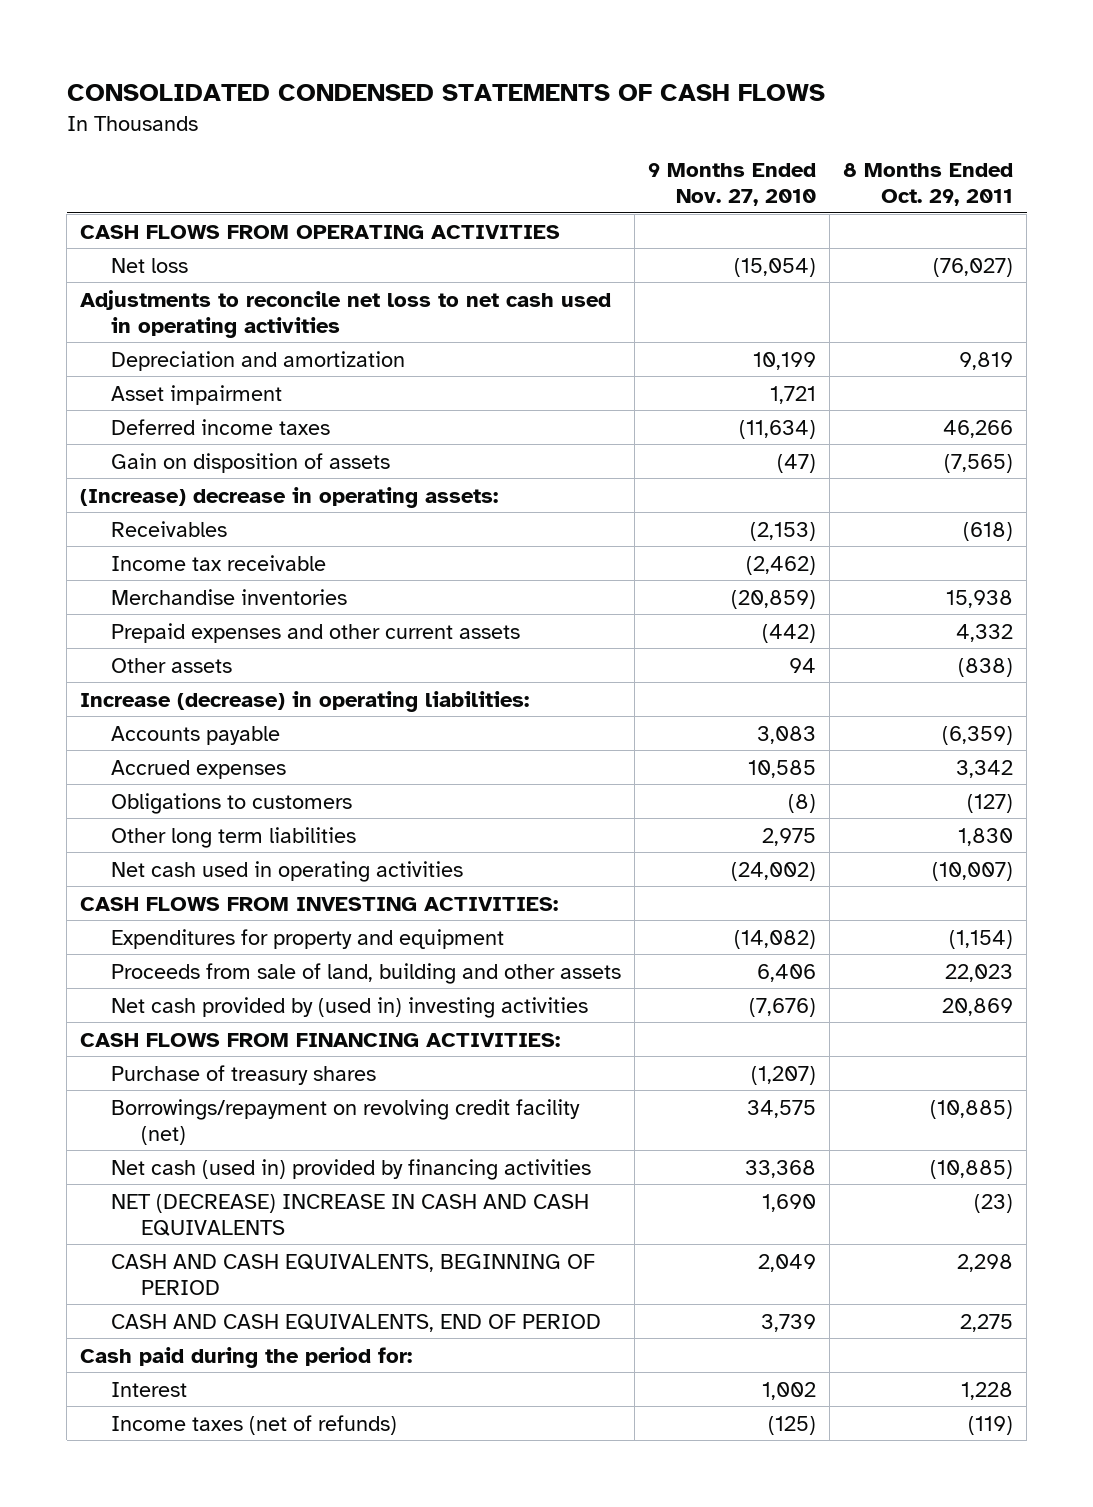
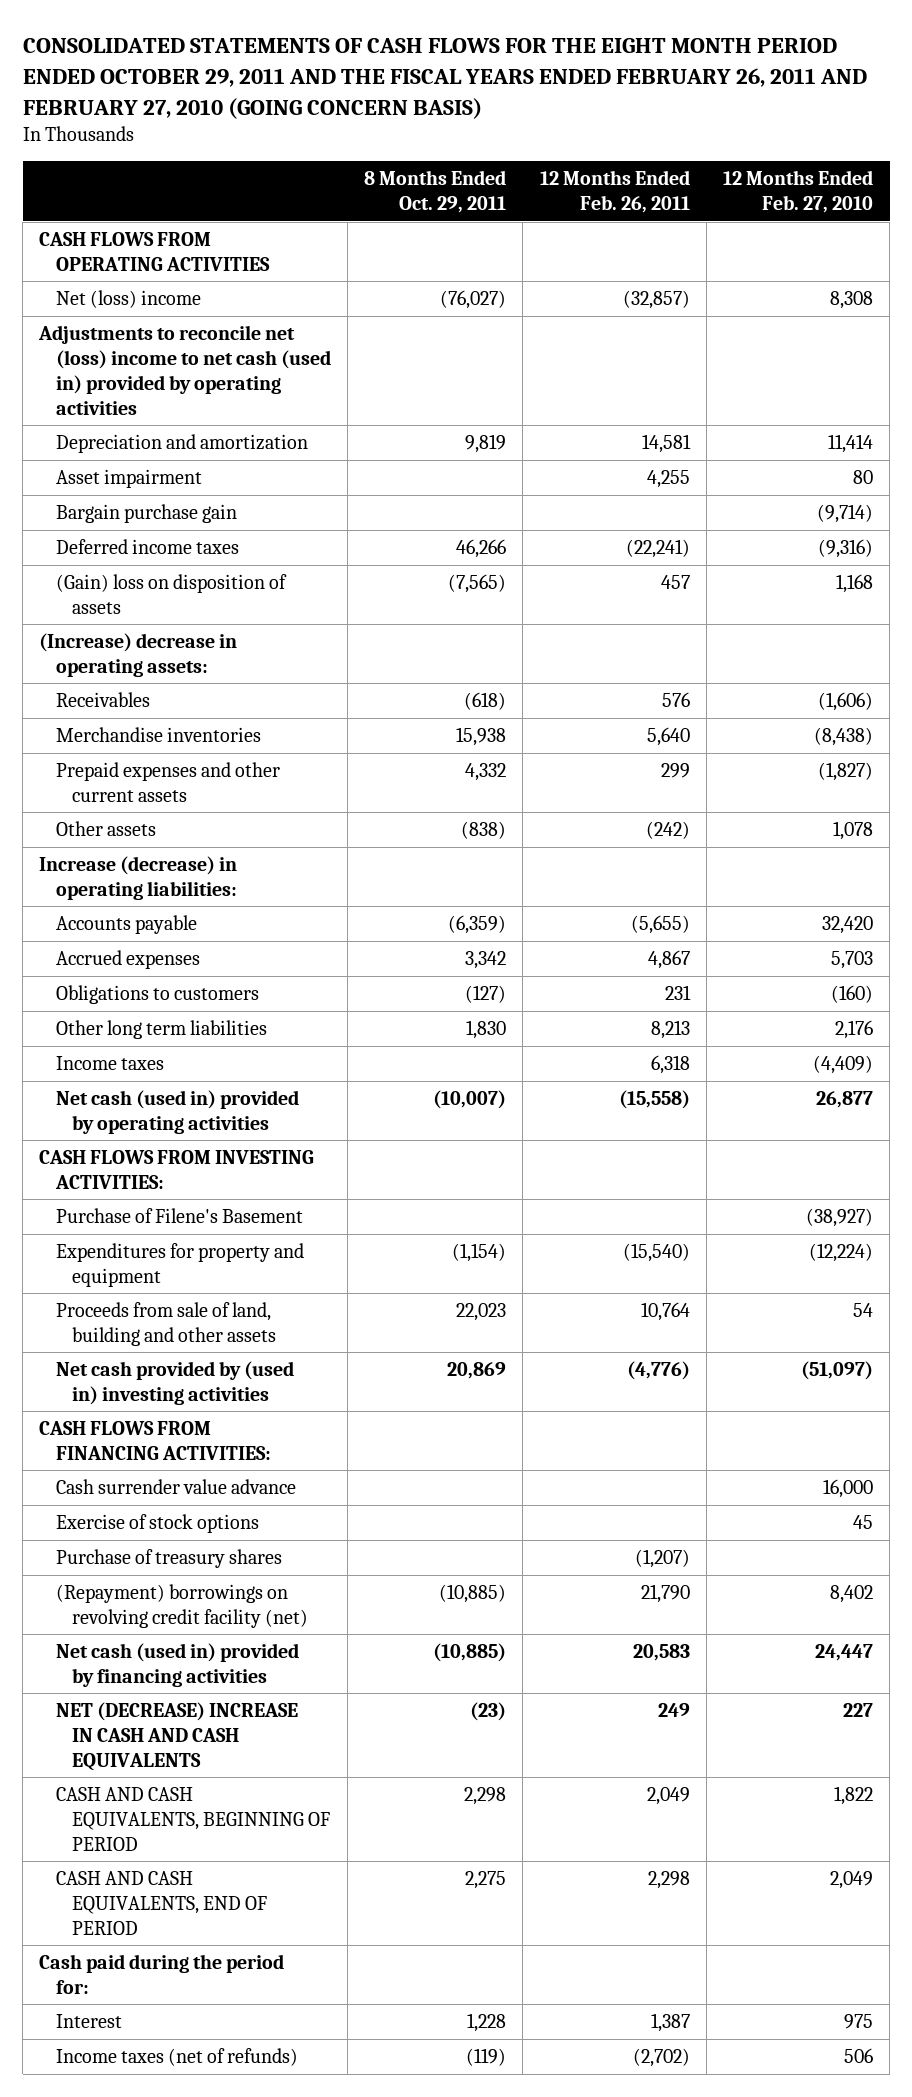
[66,83,825,101] CONSOLIDATED CONDENSED STATEMENTS OF CASH FLOWS -> [22,38,867,119] CONSOLIDATED STATEMENTS OF CASH FLOWS FOR THE EIGHT MONTH PERIOD ENDED OCTOBER 29, 2011 AND THE FISCAL YEARS ENDED FEBRUARY 26, 2011 AND FEBRUARY 27, 2010 (GOING CONCERN BASIS)
[647,163,816,207] 9 Months Ended Nov. 27, 2010 -> none
none -> [539,170,690,213] 12 Months Ended Feb. 26, 2011
none -> [722,170,873,213] 12 Months Ended Feb. 27, 2010
[110,257,188,273] Net loss -> [55,290,201,309] Net (loss) income
[80,289,612,338] Adjustments to reconcile net loss to net cash used in operating activities -> [38,325,331,415] Adjustments to reconcile net (loss) income to net cash (used in) provided by operating activities
none -> [55,504,237,524] Bargain purchase gain
[110,452,390,473] Gain on disposition of assets -> [55,574,287,614] (Gain) loss on disposition of assets
[110,554,326,571] Income tax receivable -> none
none -> [55,1056,164,1071] Income taxes
[110,860,463,882] Net cash used in operating activities -> [55,1090,299,1134] Net cash (used in) provided by operating activities
none -> [55,1208,303,1224] Purchase of Filene's Basement
none -> [55,1479,296,1495] Cash surrender value advance
none -> [55,1514,259,1534] Exercise of stock options
[110,1098,580,1145] Borrowings/repayment on revolving credit facility (net) -> [55,1584,309,1628] (Repayment) borrowings on revolving credit facility (net)

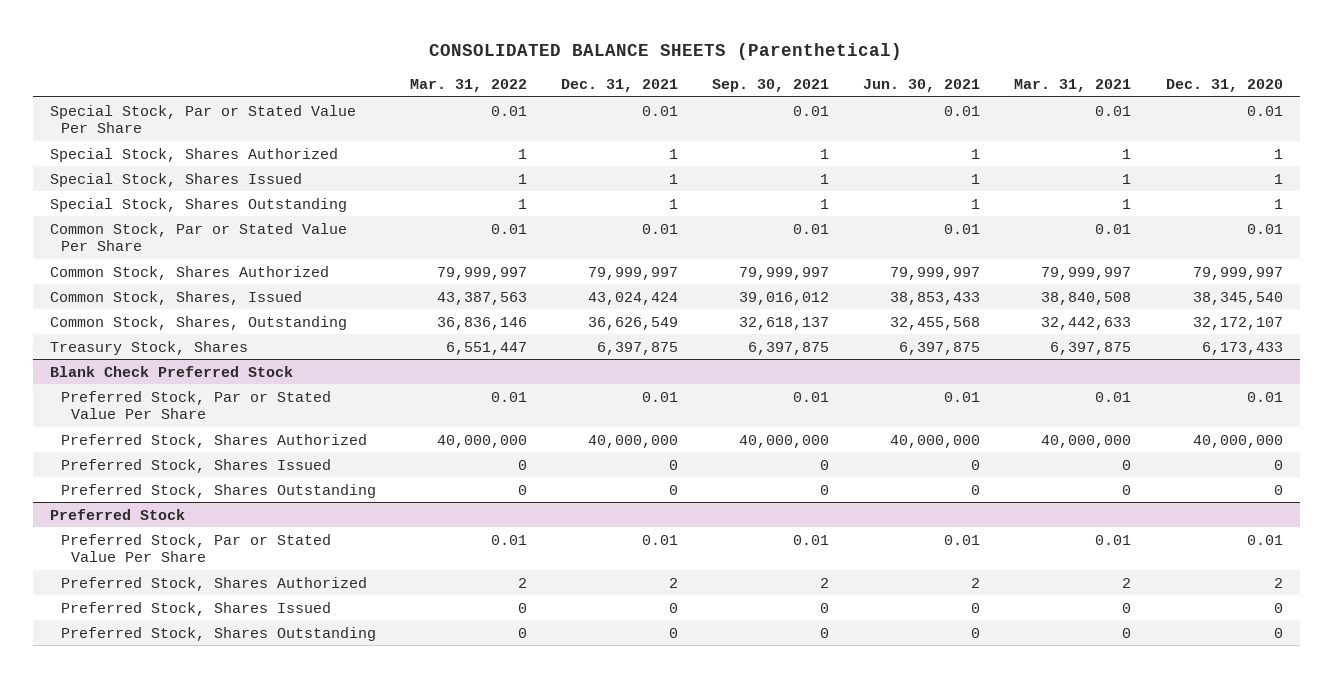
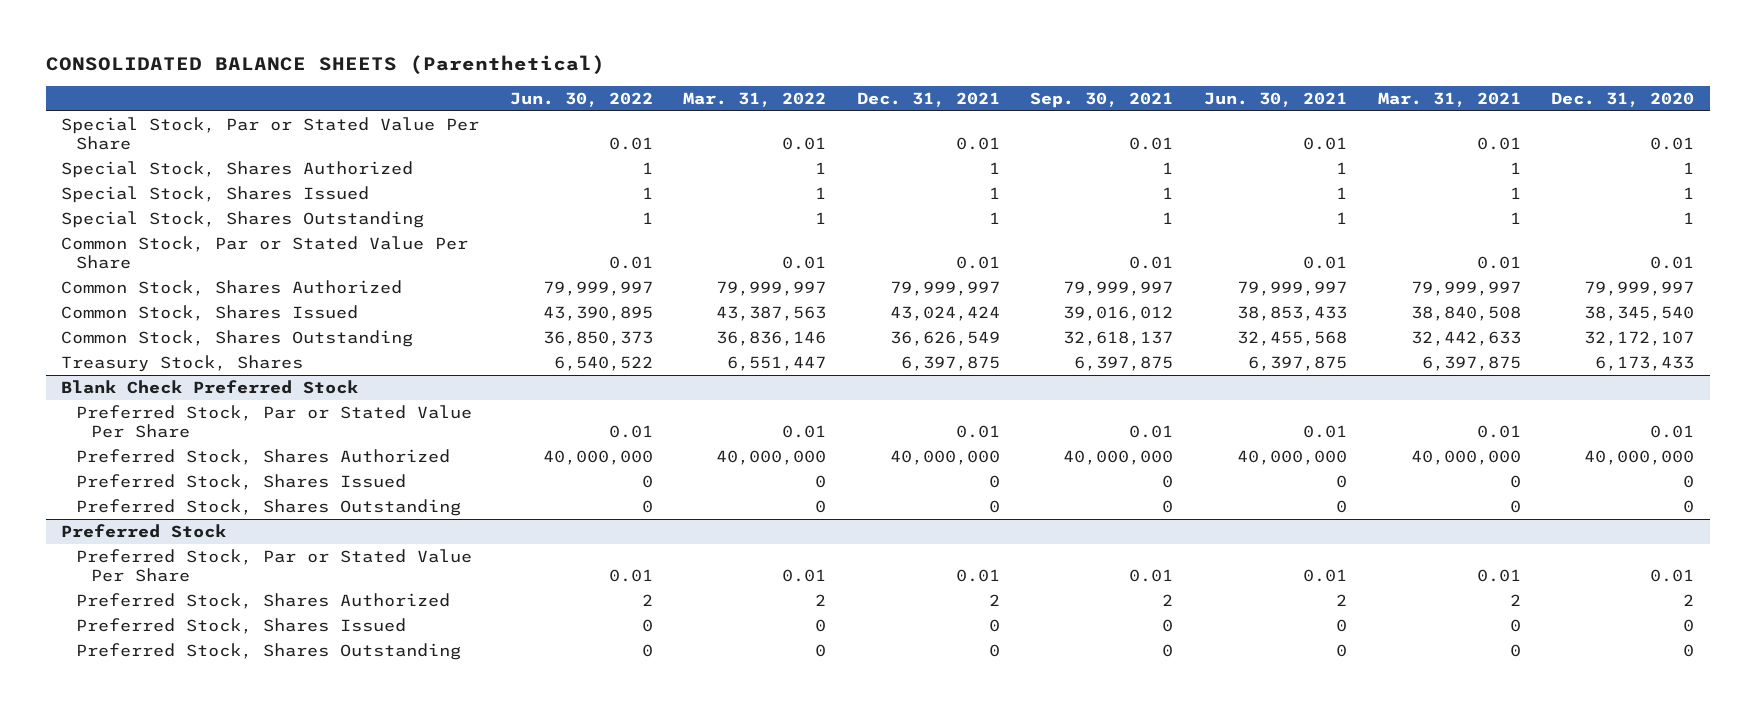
none -> [509,92,653,108] Jun. 30, 2022
[50,290,303,305] Common Stock, Shares, Issued -> [60,305,358,322] Common Stock, Shares Issued
[50,315,348,330] Common Stock, Shares, Outstanding -> [60,330,413,348] Common Stock, Shares Outstanding

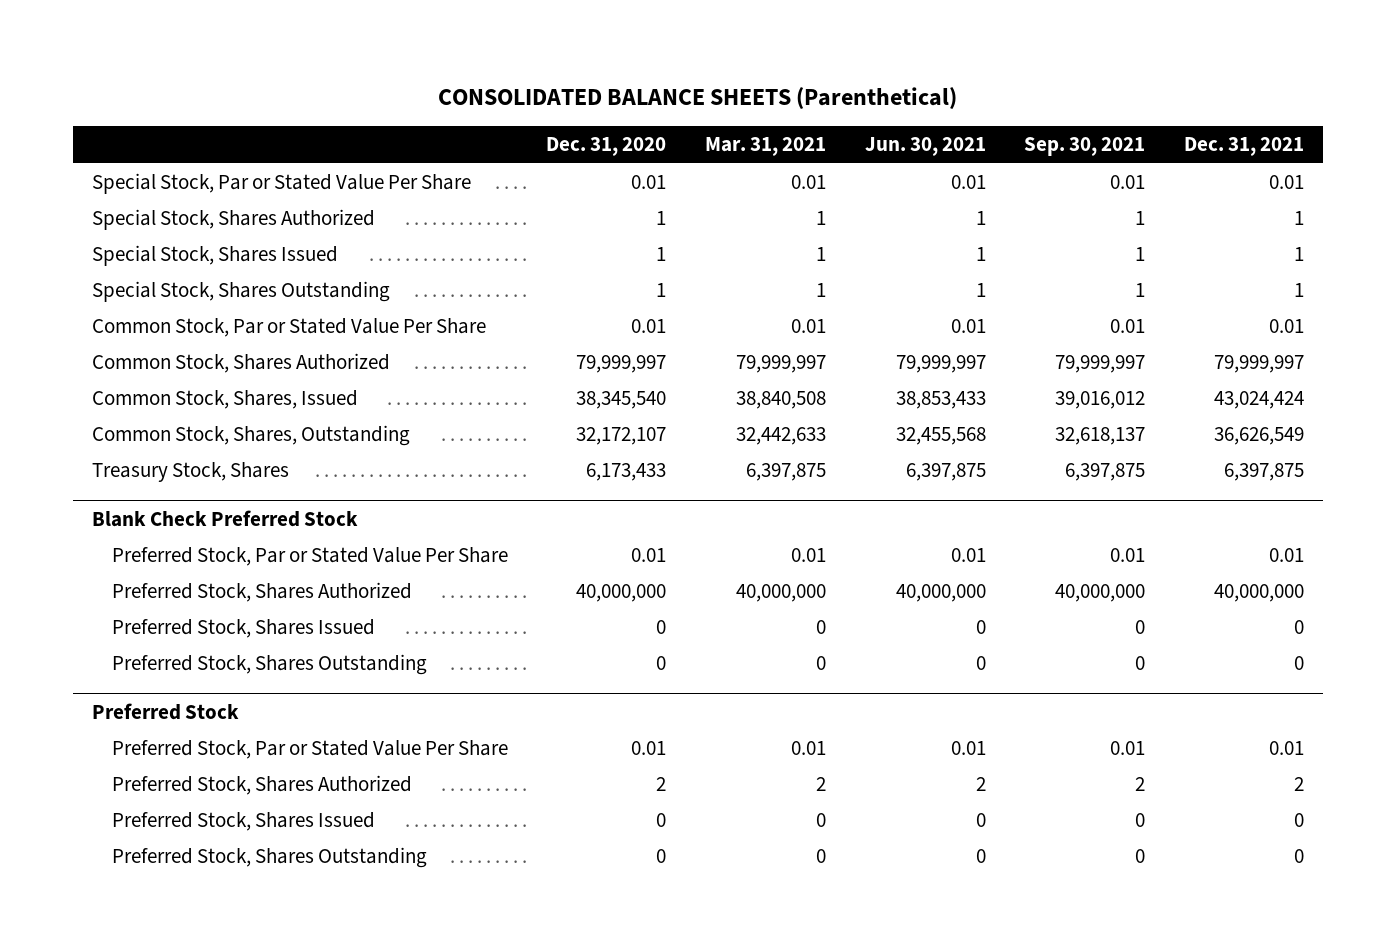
[509,92,653,108] Jun. 30, 2022 -> none
[683,92,827,108] Mar. 31, 2022 -> none
[60,305,358,322] Common Stock, Shares Issued -> [92,390,359,410] Common Stock, Shares, Issued
[60,330,413,348] Common Stock, Shares Outstanding -> [92,425,411,447] Common Stock, Shares, Outstanding

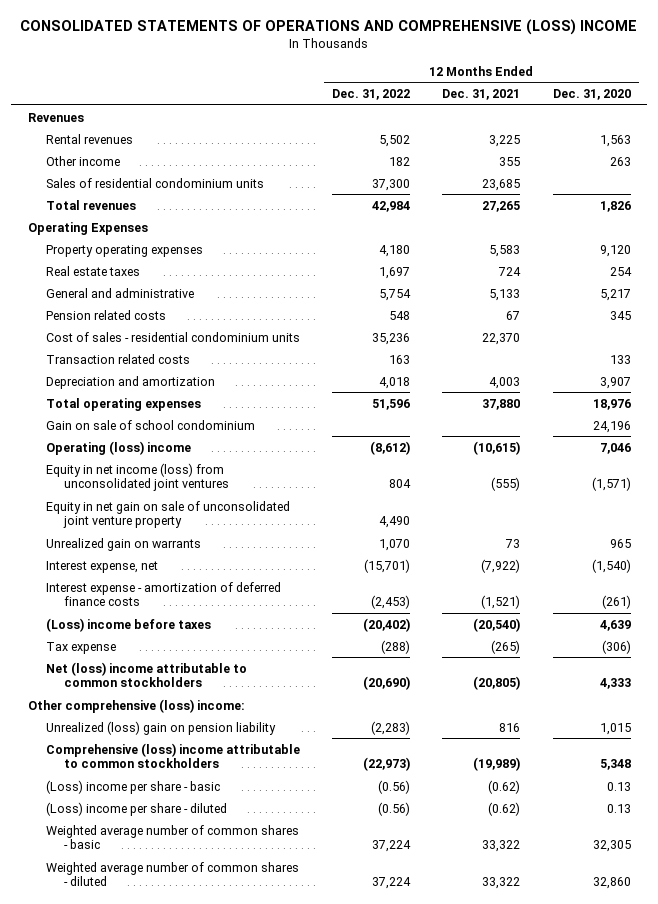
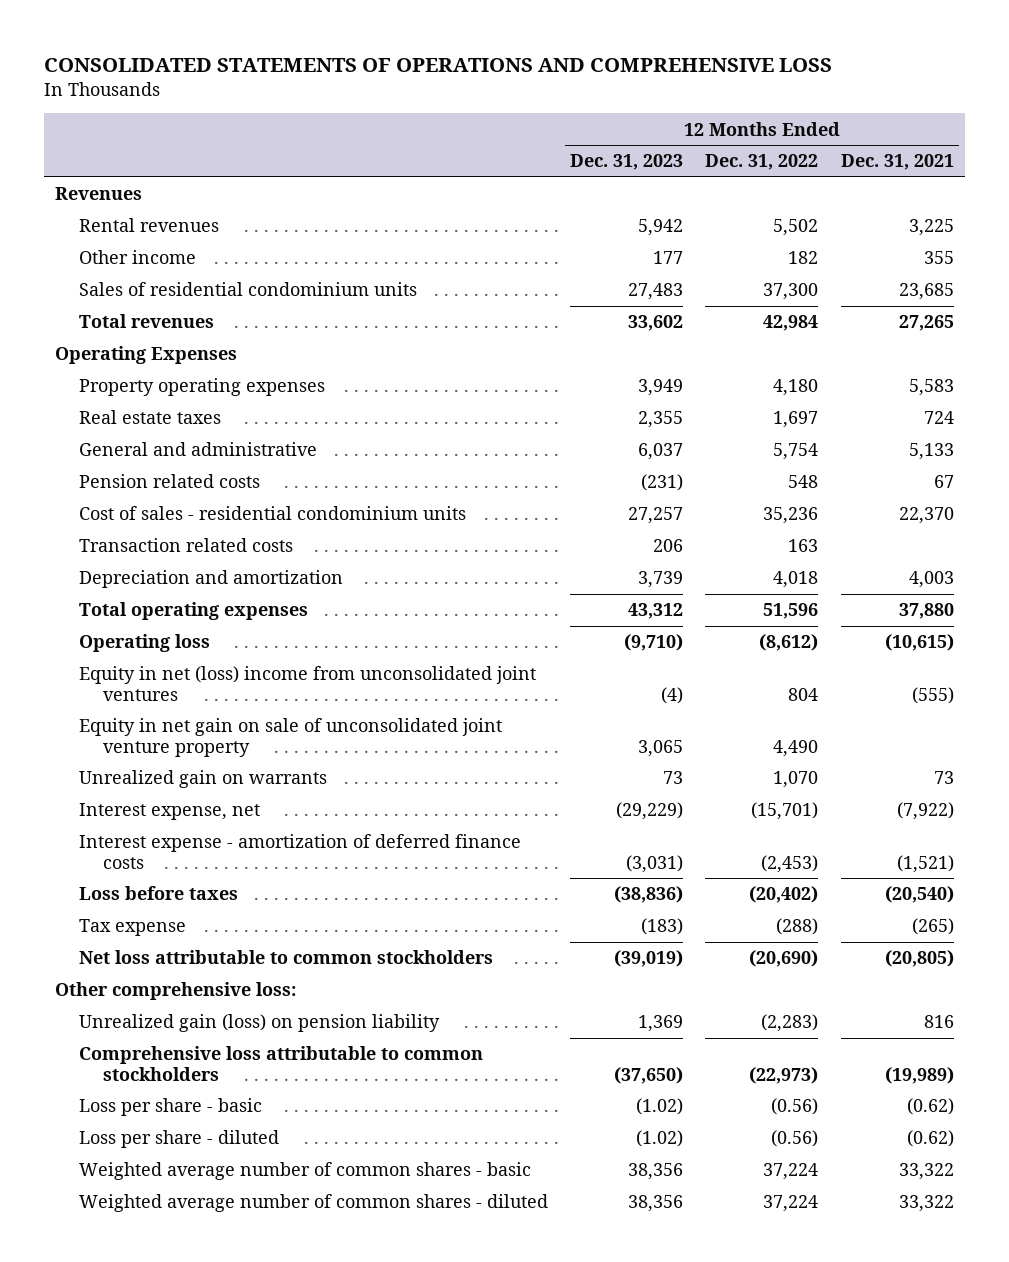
[20,18,638,35] CONSOLIDATED STATEMENTS OF OPERATIONS AND COMPREHENSIVE (LOSS) INCOME -> [43,57,832,72] CONSOLIDATED STATEMENTS OF OPERATIONS AND COMPREHENSIVE LOSS
[552,88,631,100] Dec. 31, 2020 -> none
none -> [570,154,684,171] Dec. 31, 2023
[45,419,255,430] Gain on sale of school condominium -> none
[45,440,191,455] Operating (loss) income -> [79,634,211,653] Operating loss
[45,462,229,492] Equity in net income (loss) from unconsolidated joint ventures -> [79,666,537,702] Equity in net (loss) income from unconsolidated joint ventures
[45,617,211,632] (Loss) income before taxes -> [79,886,239,901] Loss before taxes
[45,661,247,688] Net (loss) income attributable to common stockholders -> [79,950,494,965] Net loss attributable to common stockholders
[27,698,245,713] Other comprehensive (loss) income: -> [54,982,296,1001] Other comprehensive loss:
[45,720,276,735] Unrealized (loss) gain on pension liability -> [79,1014,441,1033] Unrealized gain (loss) on pension liability
[45,742,300,769] Comprehensive (loss) income attributable to common stockholders -> [79,1046,484,1082] Comprehensive loss attributable to common stockholders
[45,779,220,794] (Loss) income per share - basic -> [79,1098,263,1117] Loss per share - basic
[45,801,227,816] (Loss) income per share - diluted -> [79,1130,280,1149] Loss per share - diluted

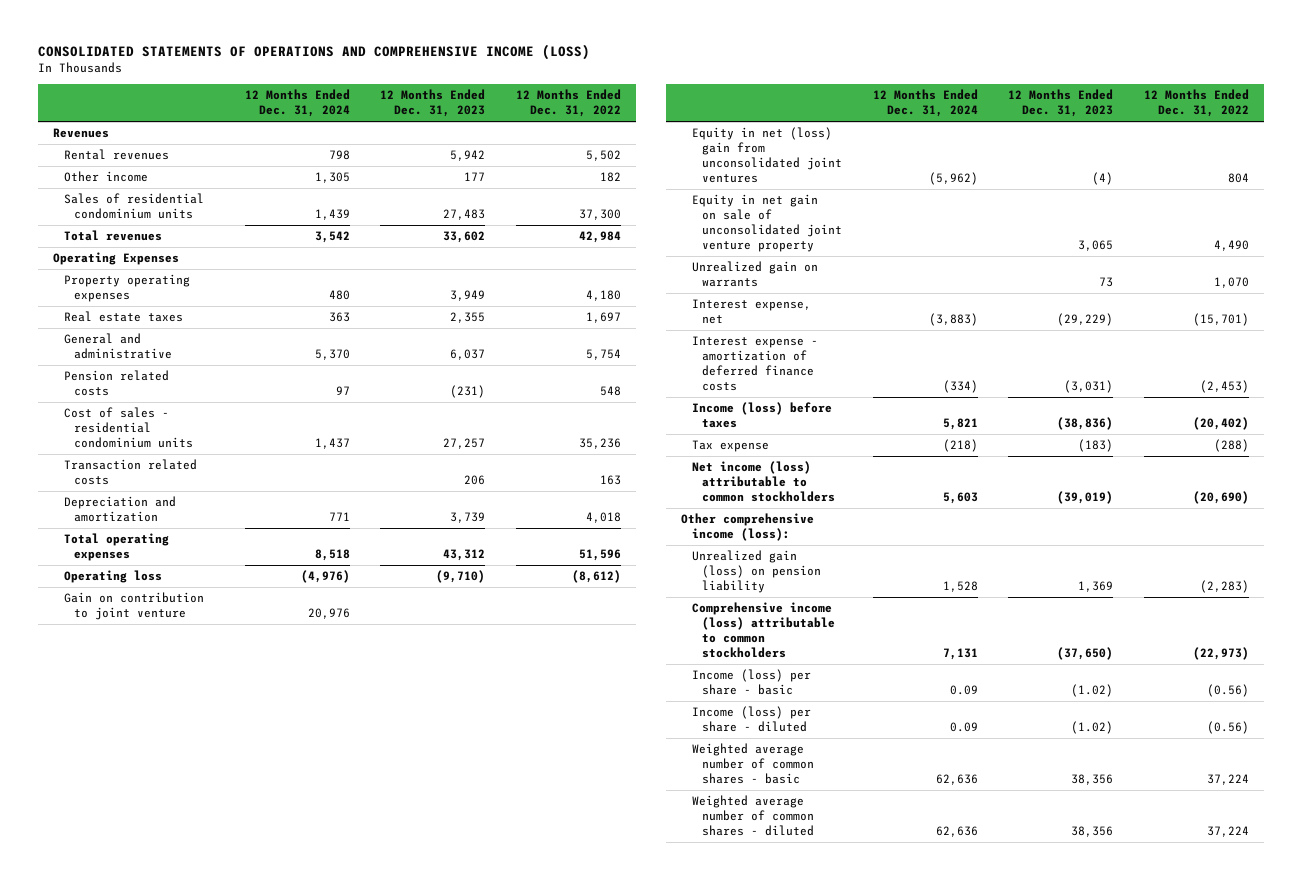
[43,57,832,72] CONSOLIDATED STATEMENTS OF OPERATIONS AND COMPREHENSIVE LOSS -> [38,44,591,61] CONSOLIDATED STATEMENTS OF OPERATIONS AND COMPREHENSIVE INCOME (LOSS)
[840,154,954,171] Dec. 31, 2021 -> none
none -> [244,89,350,118] 12 Months Ended Dec. 31, 2024
none -> [63,592,204,621] Gain on contribution to joint venture
[79,666,537,702] Equity in net (loss) income from unconsolidated joint ventures -> [691,127,842,183] Equity in net (loss) gain from unconsolidated joint ventures
[79,886,239,901] Loss before taxes -> [691,402,832,429] Income (loss) before taxes
[79,950,494,965] Net loss attributable to common stockholders -> [691,461,835,503] Net income (loss) attributable to common stockholders
[54,982,296,1001] Other comprehensive loss: -> [681,513,815,542] Other comprehensive income (loss):
[79,1046,484,1082] Comprehensive loss attributable to common stockholders -> [691,602,835,658] Comprehensive income (loss) attributable to common stockholders
[79,1098,263,1117] Loss per share - basic -> [691,669,811,696] Income (loss) per share - basic
[79,1130,280,1149] Loss per share - diluted -> [691,706,811,733] Income (loss) per share - diluted

